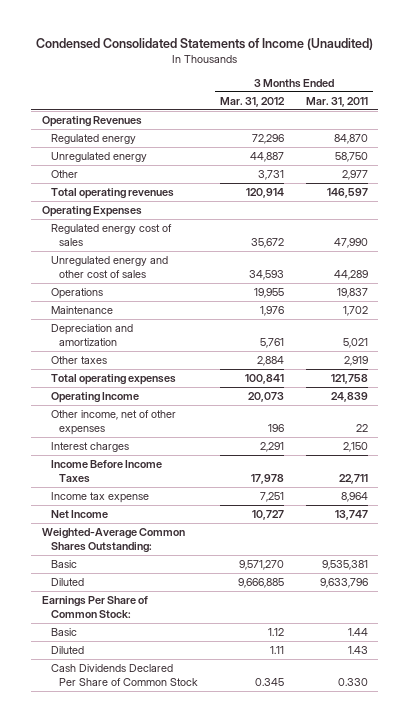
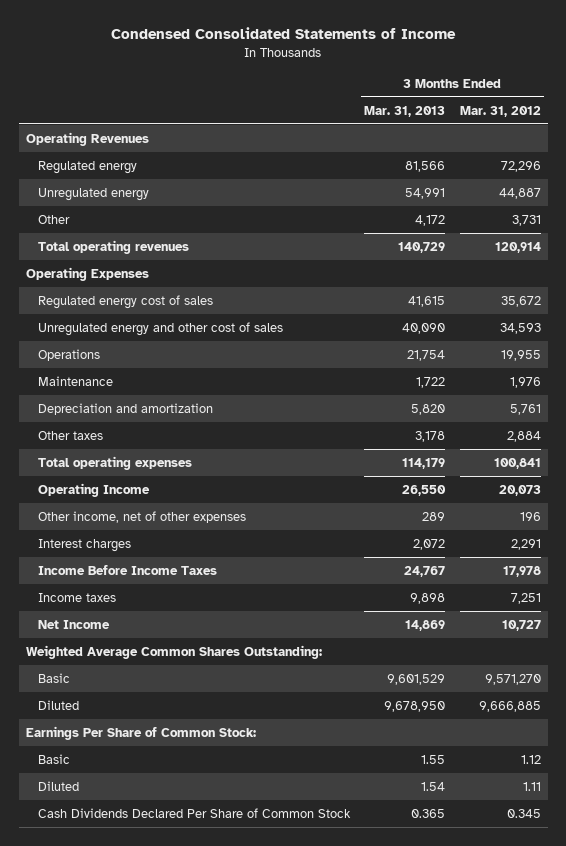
[35,38,373,51] Condensed Consolidated Statements of Income (Unaudited) -> [111,27,457,40] Condensed Consolidated Statements of Income
[305,96,368,107] Mar. 31, 2011 -> none
none -> [364,105,446,117] Mar. 31, 2013
[50,491,149,503] Income tax expense -> [37,592,116,602] Income taxes
[42,527,186,553] Weighted-Average Common Shares Outstanding: -> [25,644,322,659] Weighted Average Common Shares Outstanding:

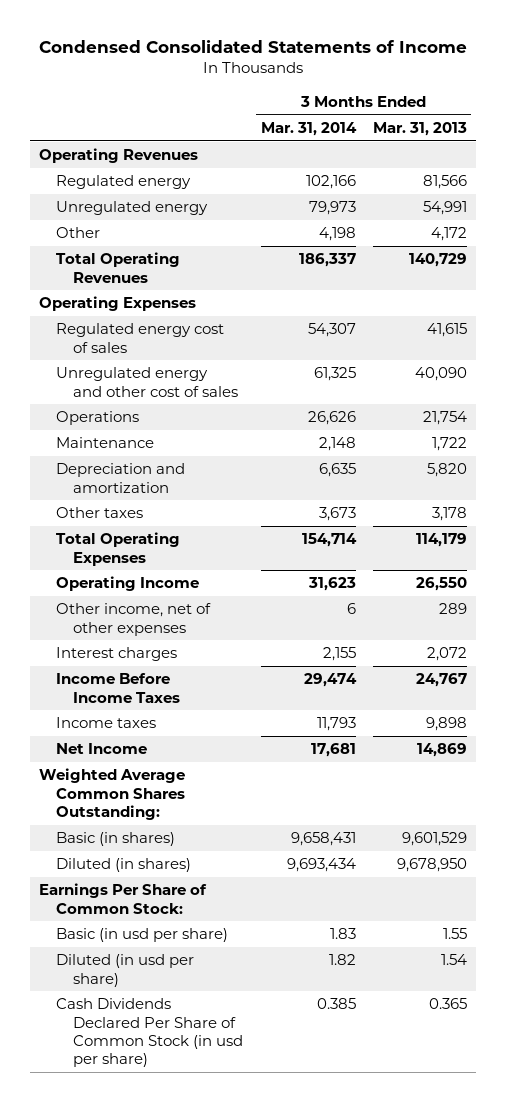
[459,105,541,117] Mar. 31, 2012 -> none
none -> [260,121,357,136] Mar. 31, 2014
[37,239,189,254] Total operating revenues -> [56,252,181,283] Total Operating Revenues
[37,455,192,470] Total operating expenses -> [56,532,181,566] Total Operating Expenses
[37,672,70,683] Basic -> [56,832,176,847] Basic (in shares)
[37,699,79,710] Diluted -> [56,858,192,873] Diluted (in shares)
[37,753,70,764] Basic -> [56,928,229,943] Basic (in usd per share)
[37,780,79,791] Diluted -> [56,954,195,987] Diluted (in usd per share)
[37,807,351,818] Cash Dividends Declared Per Share of Common Stock -> [56,998,244,1068] Cash Dividends Declared Per Share of Common Stock (in usd per share)

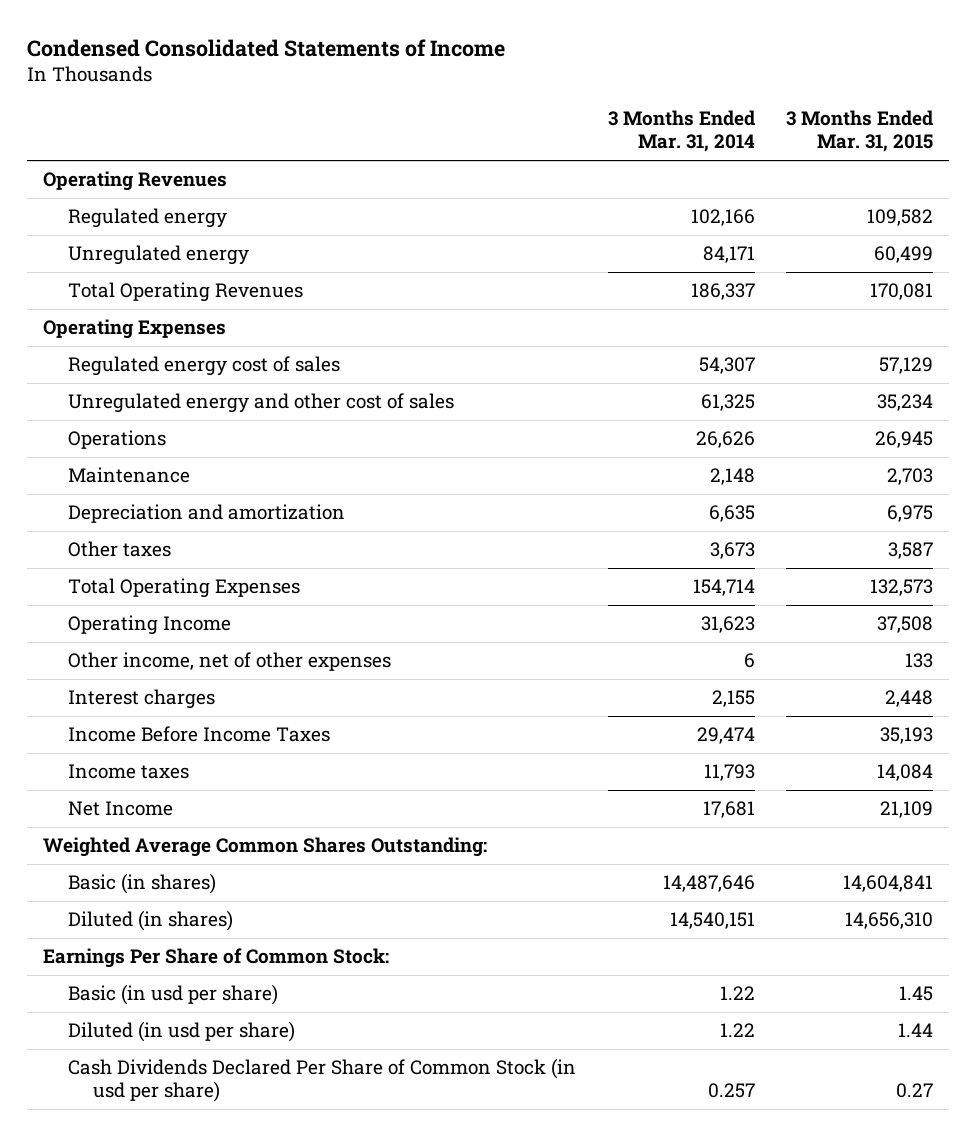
[373,121,468,136] Mar. 31, 2013 -> none
none -> [786,110,934,153] 3 Months Ended Mar. 31, 2015
[56,227,101,239] Other -> none
[308,201,356,216] 79,973 -> [702,246,755,264] 84,171
[290,832,356,847] 9,658,431 -> [662,875,755,893] 14,487,646
[286,858,356,873] 9,693,434 -> [669,912,755,930] 14,540,151
[329,928,356,940] 1.83 -> [719,986,755,1001] 1.22
[328,954,356,966] 1.82 -> [719,1023,755,1038] 1.22
[316,998,356,1010] 0.385 -> [707,1083,755,1099] 0.257

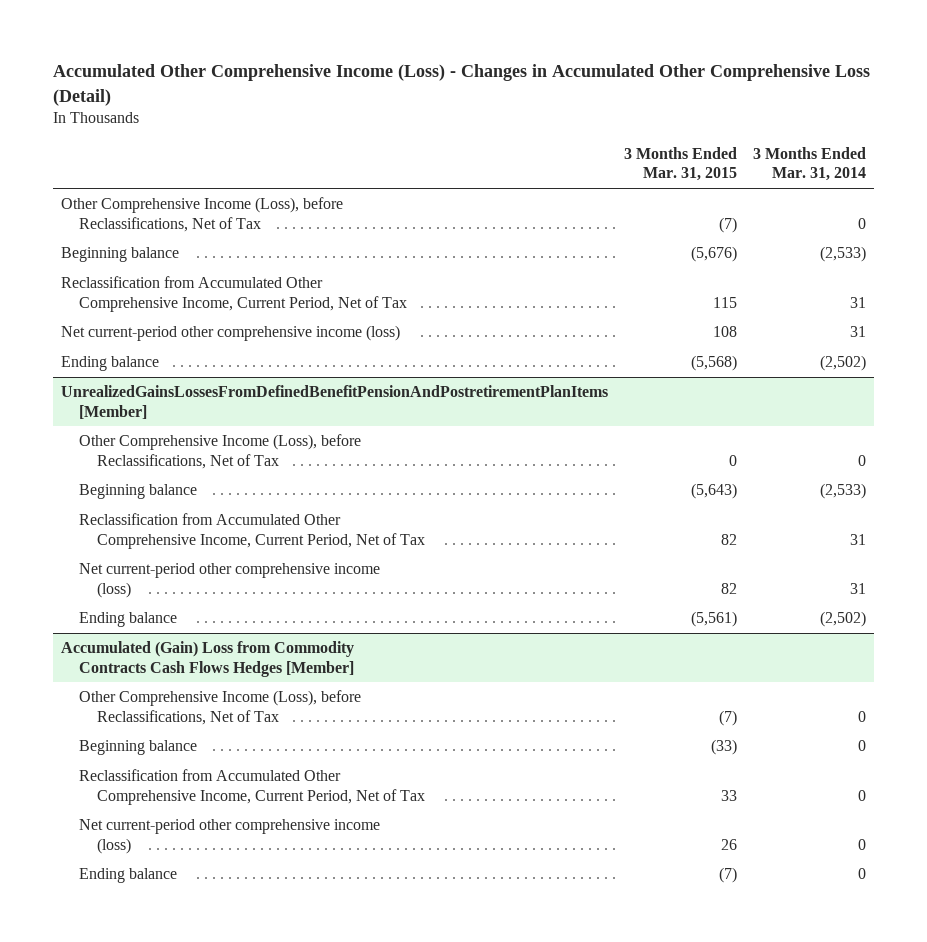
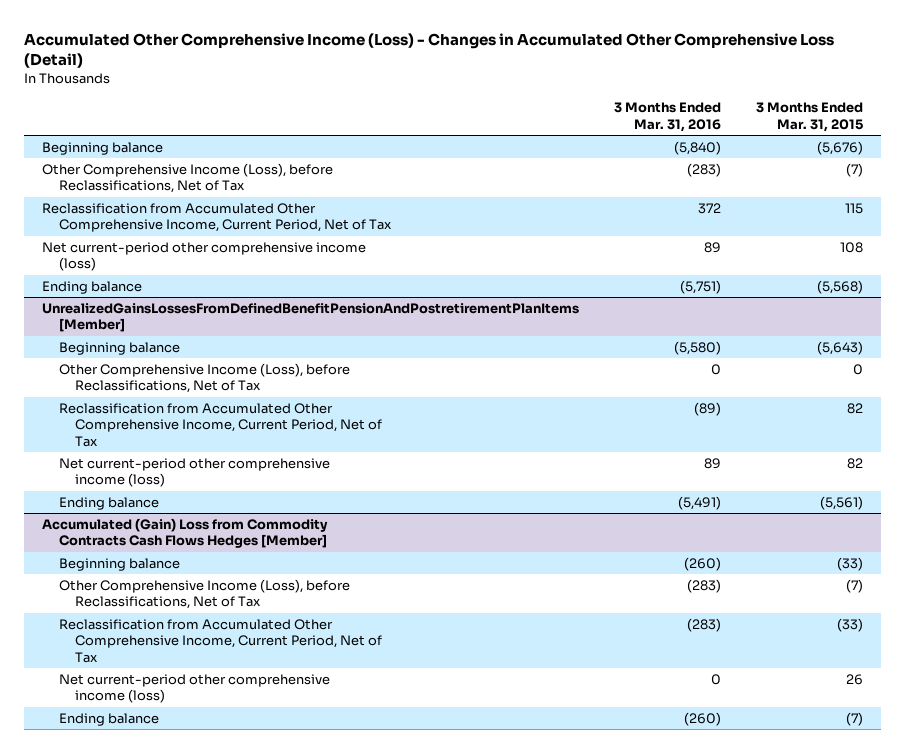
[753,146,867,182] 3 Months Ended Mar. 31, 2014 -> none
none -> [614,102,722,132] 3 Months Ended Mar. 31, 2016
[60,197,343,232] Other Comprehensive Income (Loss), before Reclassifications, Net of Tax -> [42,162,334,194] Other Comprehensive Income (Loss), before Reclassifications, Net of Tax
[78,434,361,469] Other Comprehensive Income (Loss), before Reclassifications, Net of Tax -> [58,362,350,394] Other Comprehensive Income (Loss), before Reclassifications, Net of Tax
[78,690,361,725] Other Comprehensive Income (Loss), before Reclassifications, Net of Tax -> [58,578,350,610] Other Comprehensive Income (Loss), before Reclassifications, Net of Tax
[720,789,737,801] 33 -> [837,617,864,632] (33)

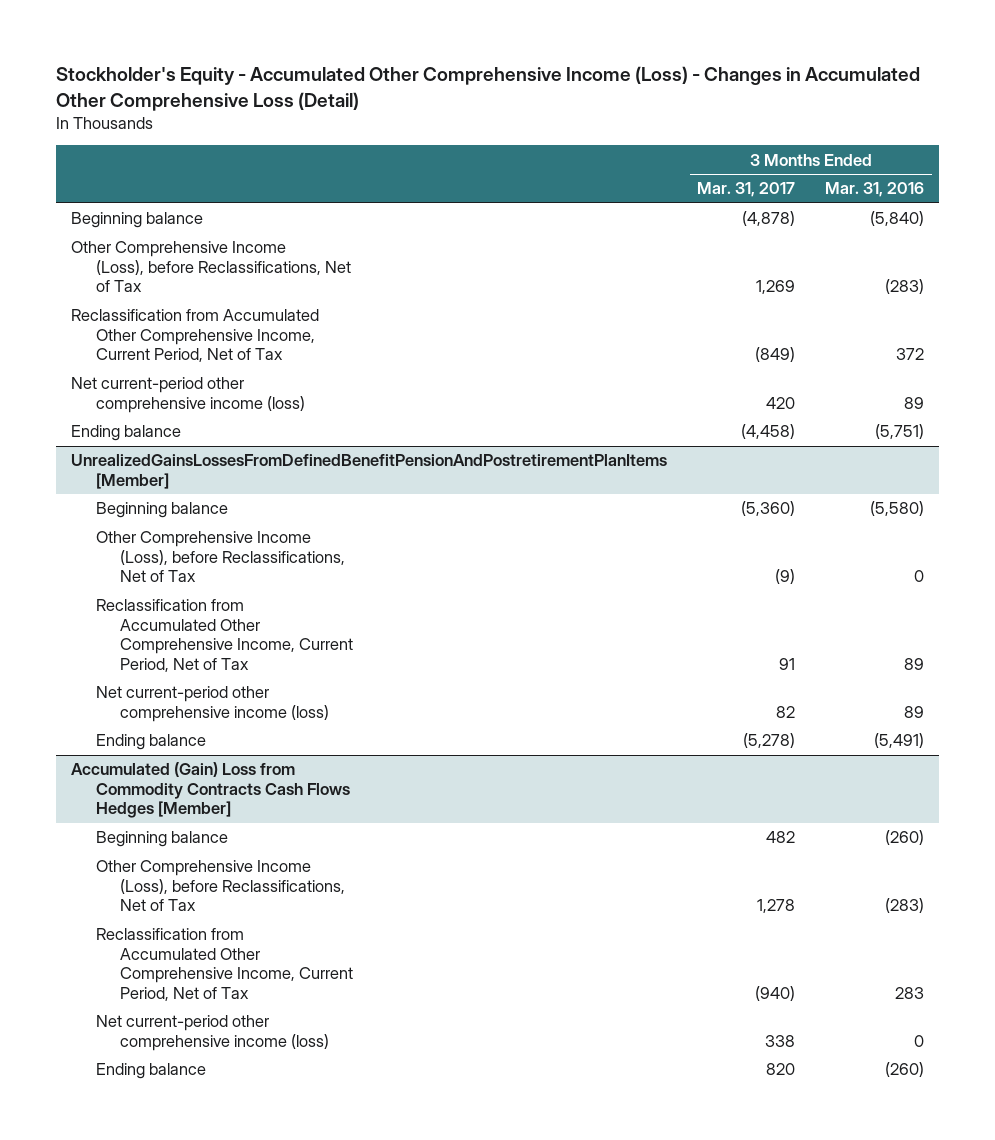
[24,32,835,69] Accumulated Other Comprehensive Income (Loss) - Changes in Accumulated Other Comprehensive Loss (Detail) -> [55,66,920,111] Stockholder's Equity - Accumulated Other Comprehensive Income (Loss) - Changes in Accumulated Other Comprehensive Loss (Detail)
[756,102,864,132] 3 Months Ended Mar. 31, 2015 -> none
none -> [697,182,796,198] Mar. 31, 2017
[694,401,722,416] (89) -> [904,657,925,670] 89
[687,617,722,632] (283) -> [895,986,925,999] 283

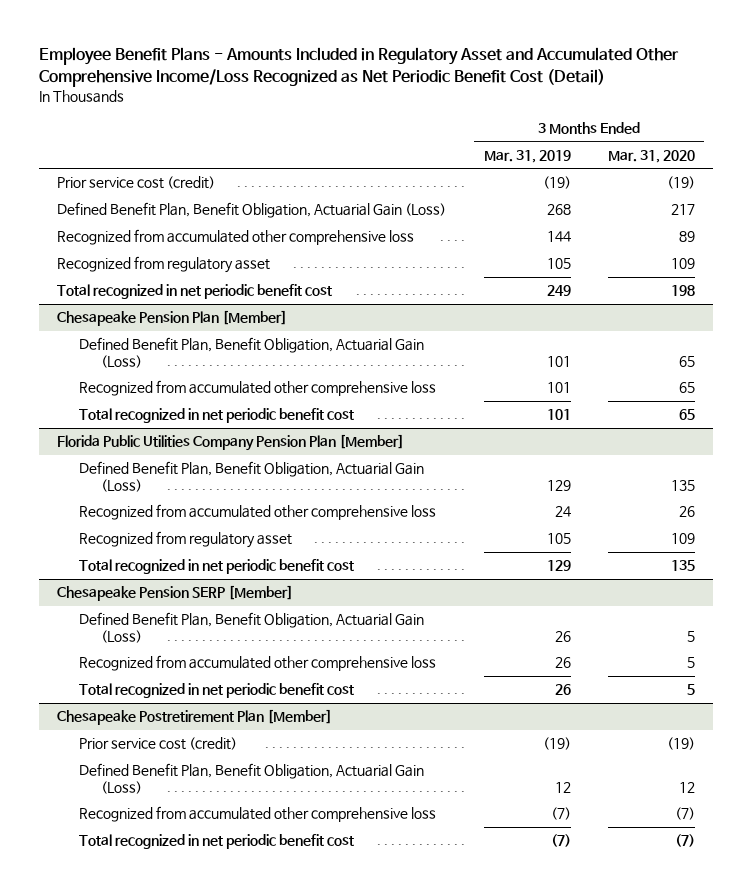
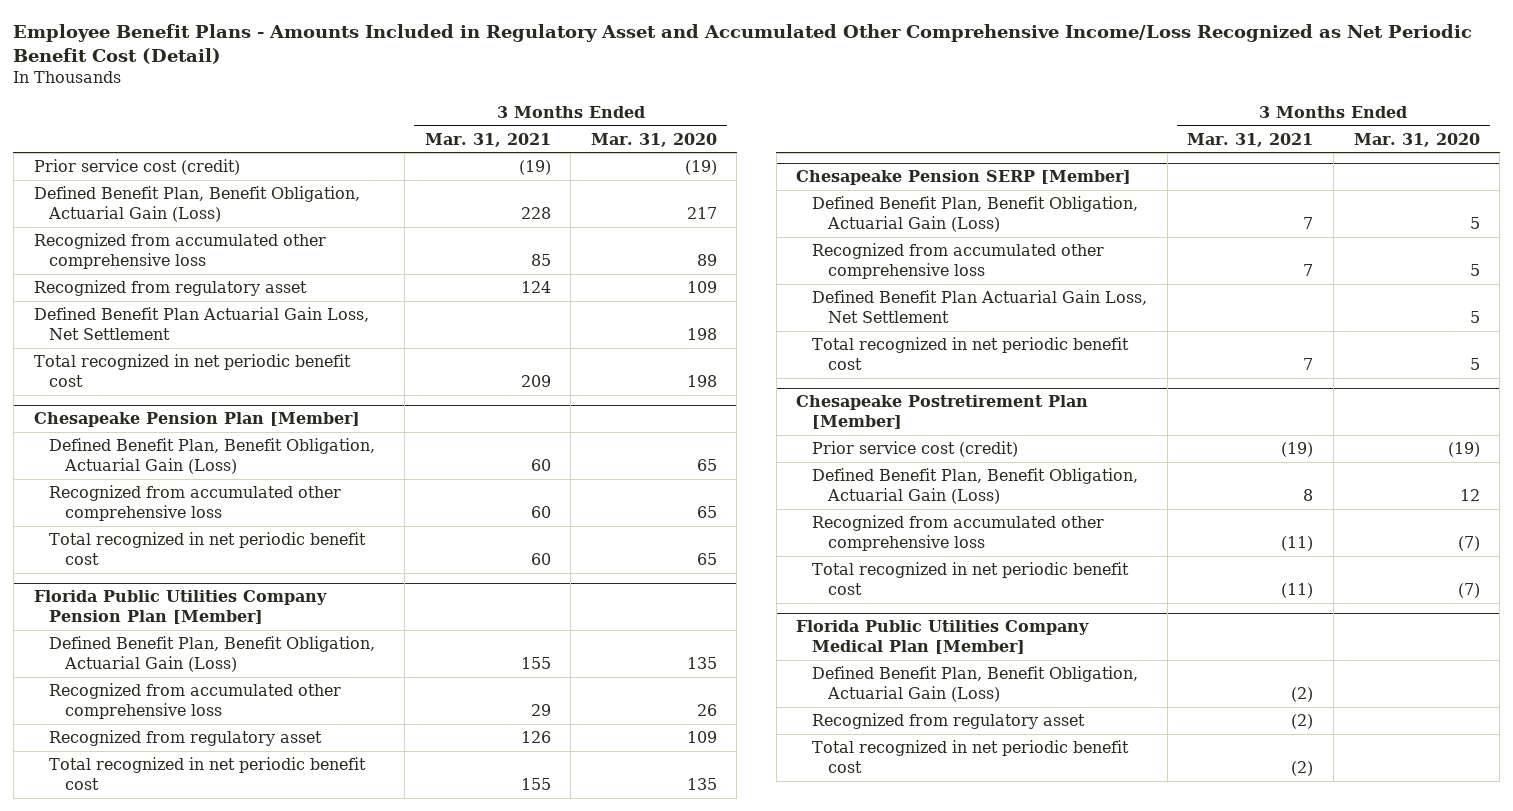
[483,149,571,163] Mar. 31, 2019 -> none
none -> [424,132,551,147] Mar. 31, 2021
none -> [33,307,369,341] Defined Benefit Plan Actuarial Gain Loss, Net Settlement
none -> [812,290,1148,324] Defined Benefit Plan Actuarial Gain Loss, Net Settlement
none -> [796,620,1090,655] Florida Public Utilities Company Medical Plan [Member]
none -> [812,666,1139,703] Defined Benefit Plan, Benefit Obligation, Actuarial Gain (Loss)
none -> [812,713,1086,730] Recognized from regulatory asset
none -> [812,740,1130,774] Total recognized in net periodic benefit cost

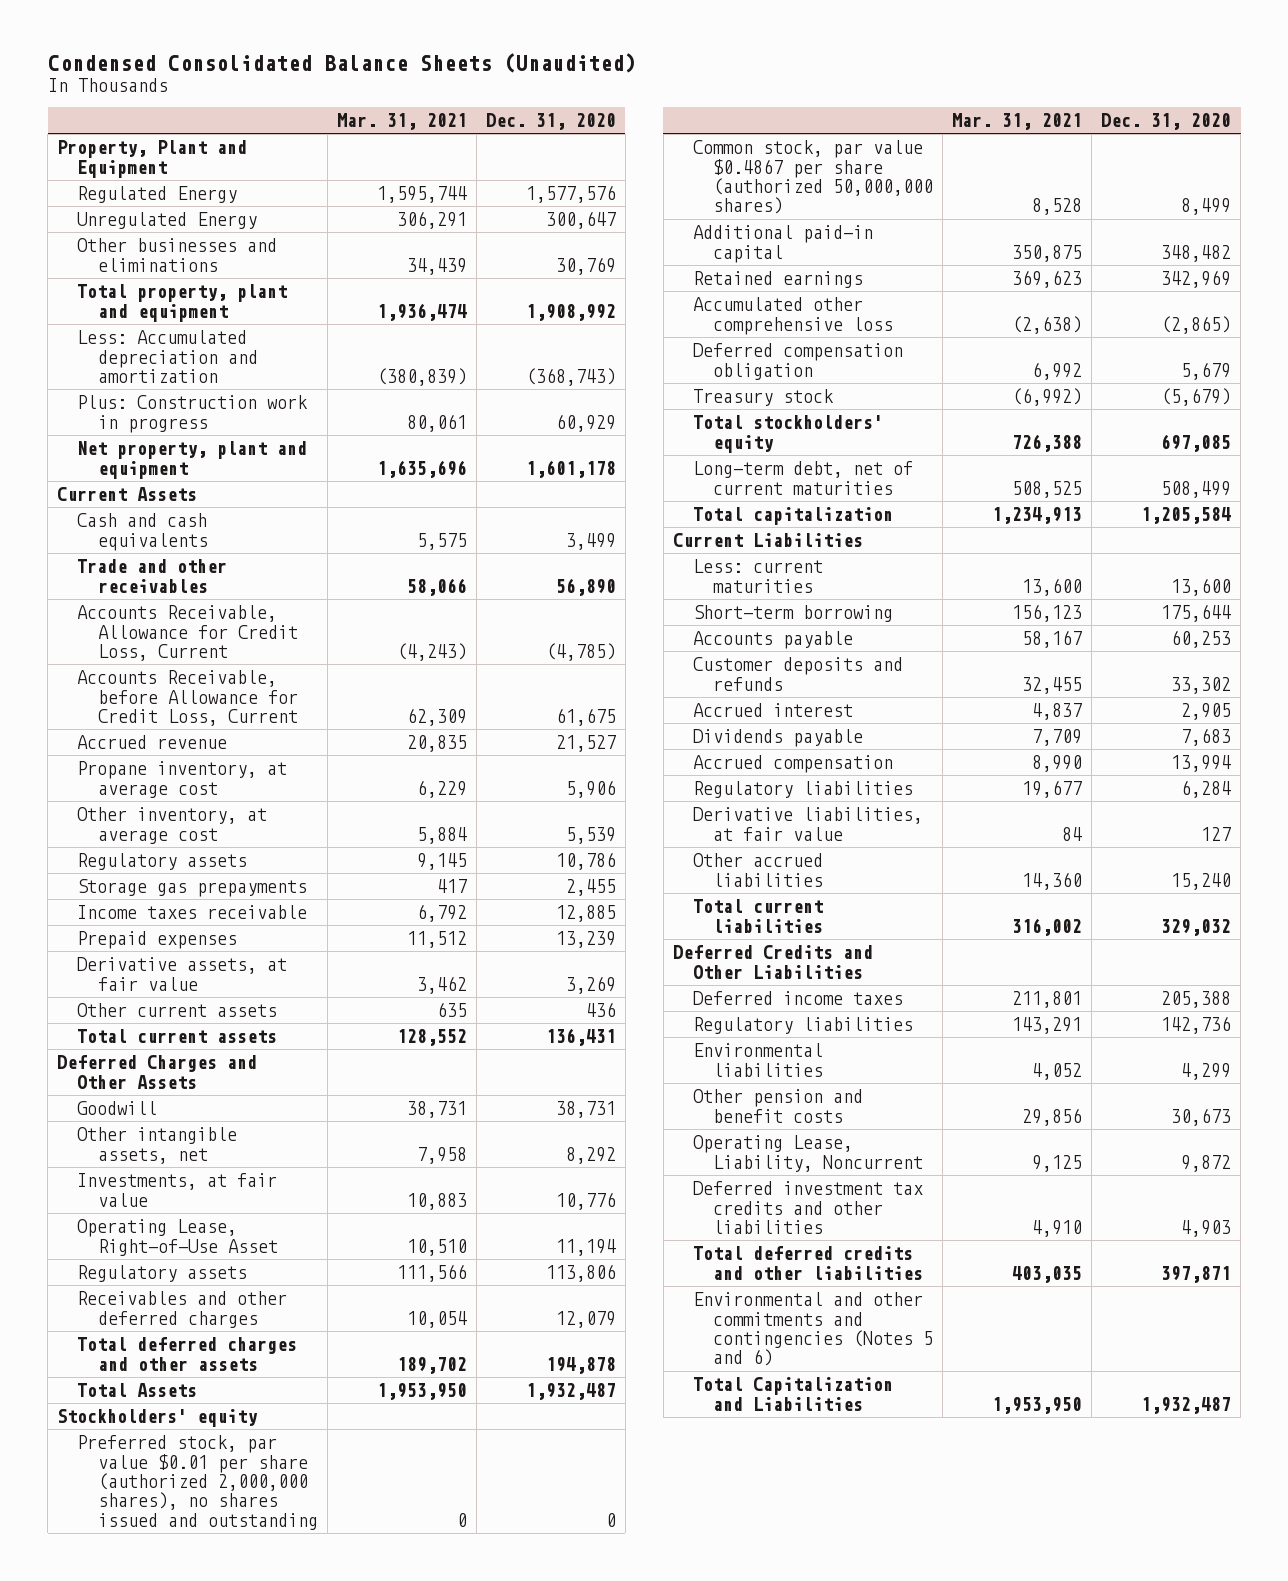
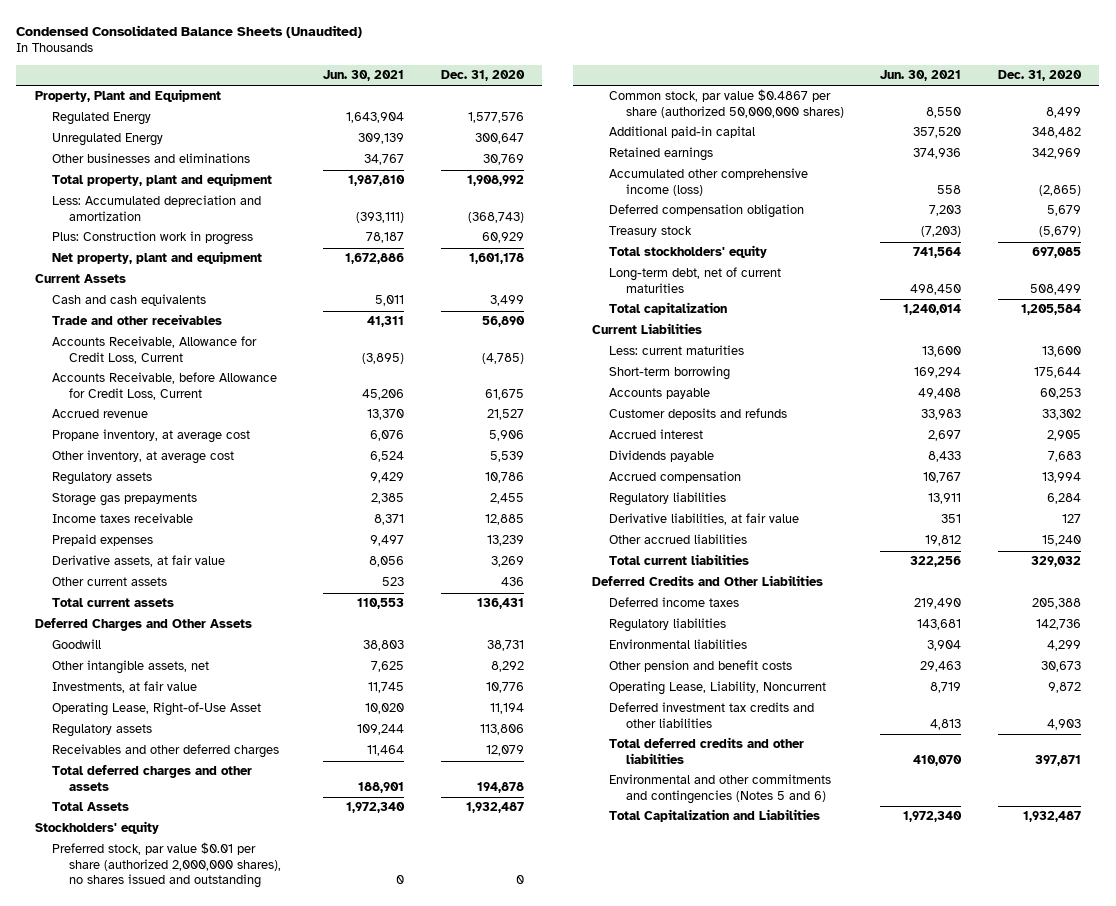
[336,113,467,131] Mar. 31, 2021 -> none
none -> [323,69,405,81] Jun. 30, 2021
[692,297,893,335] Accumulated other comprehensive loss -> [608,168,808,196] Accumulated other comprehensive income (loss)

